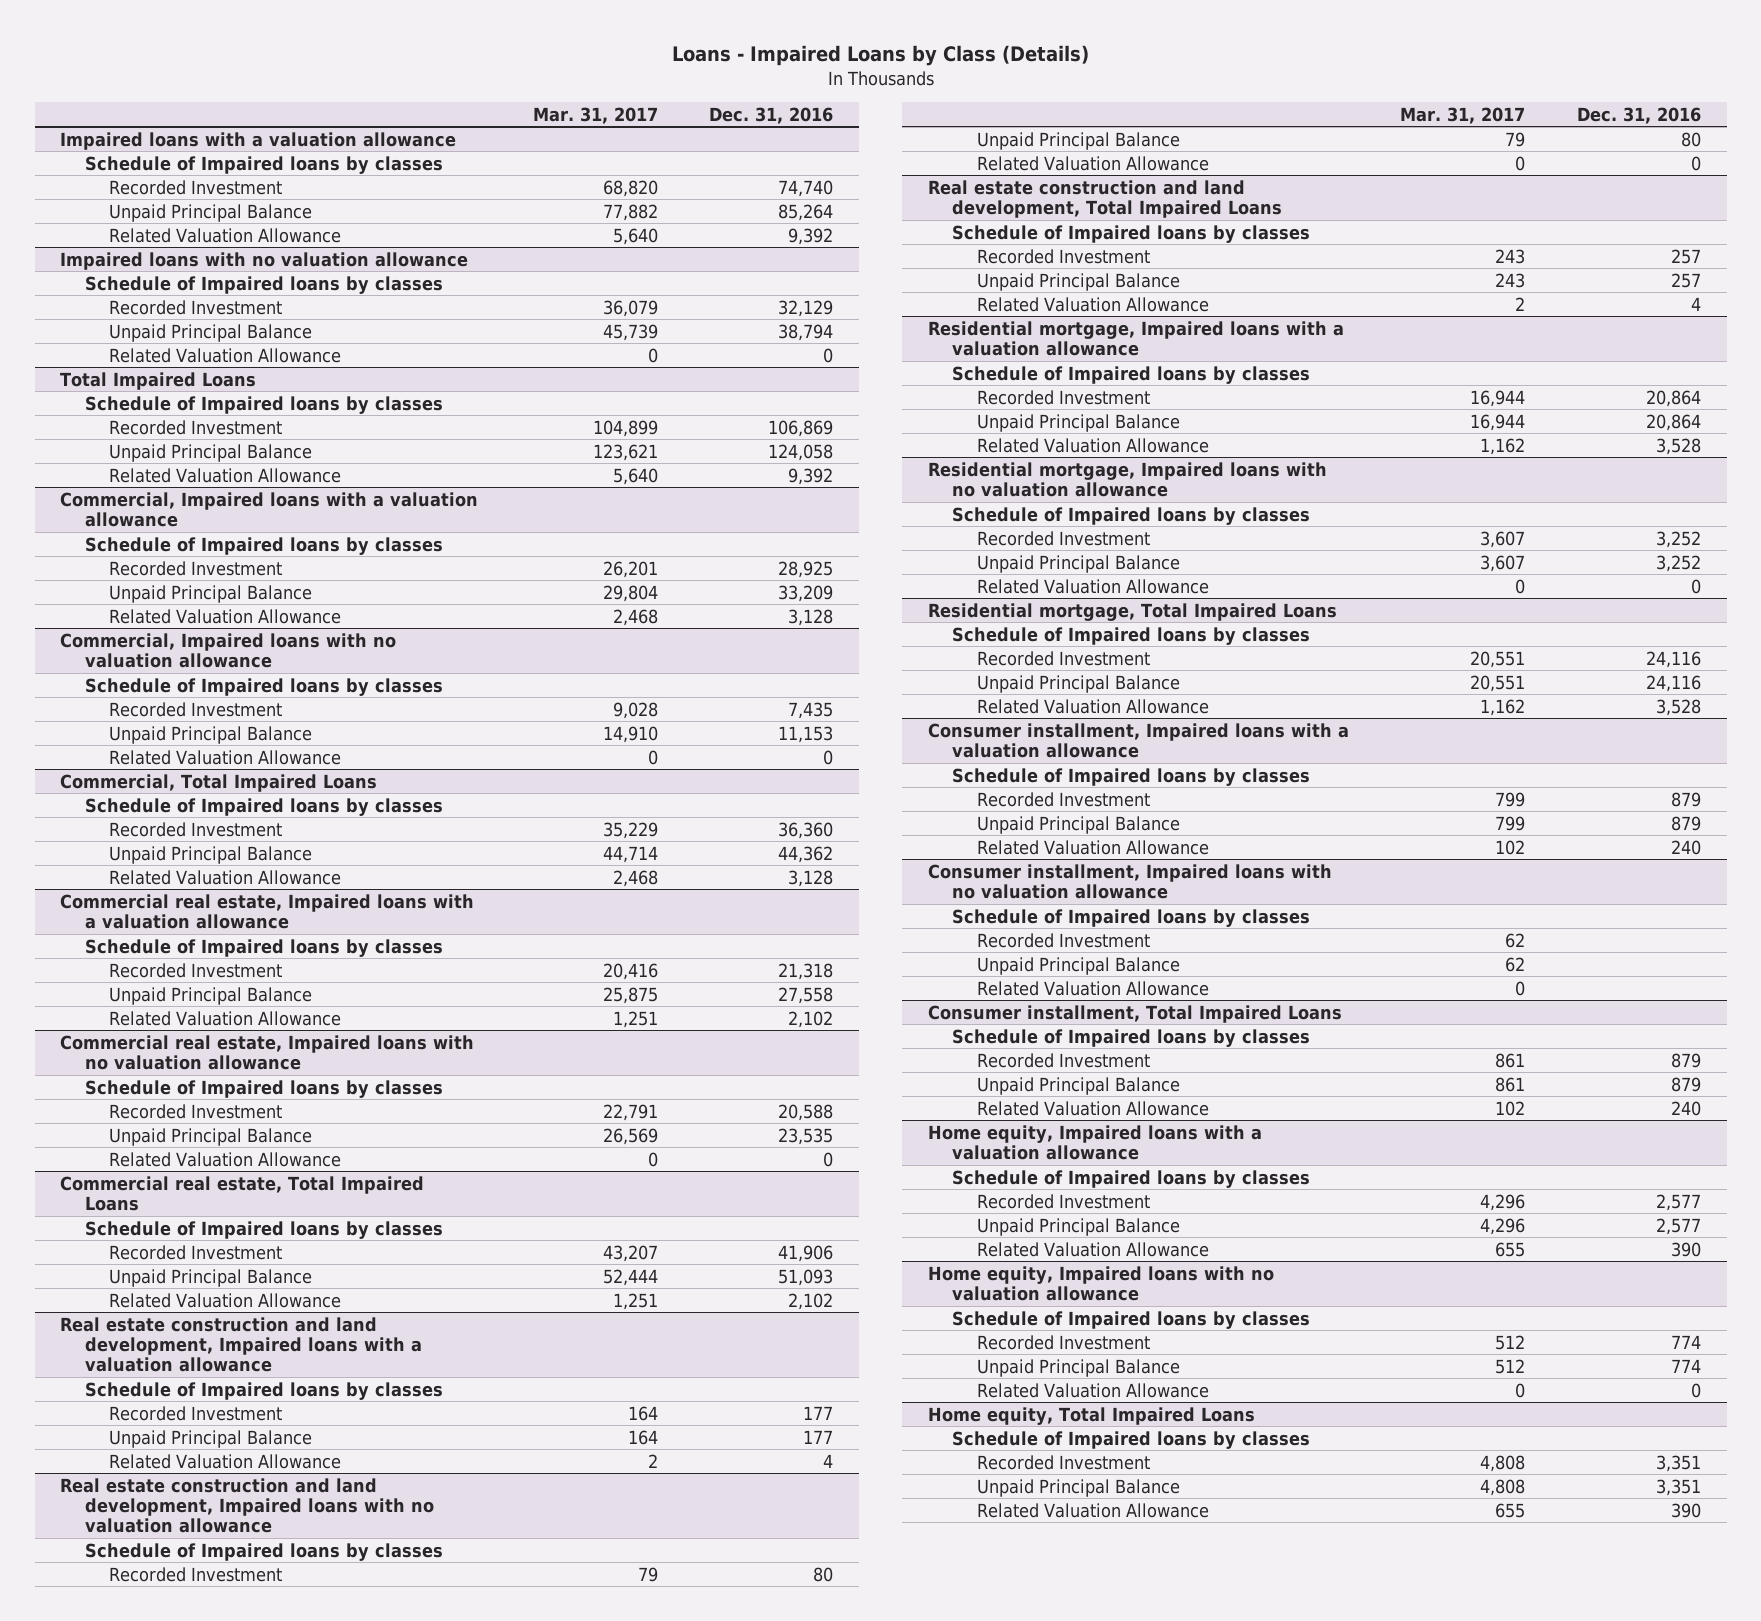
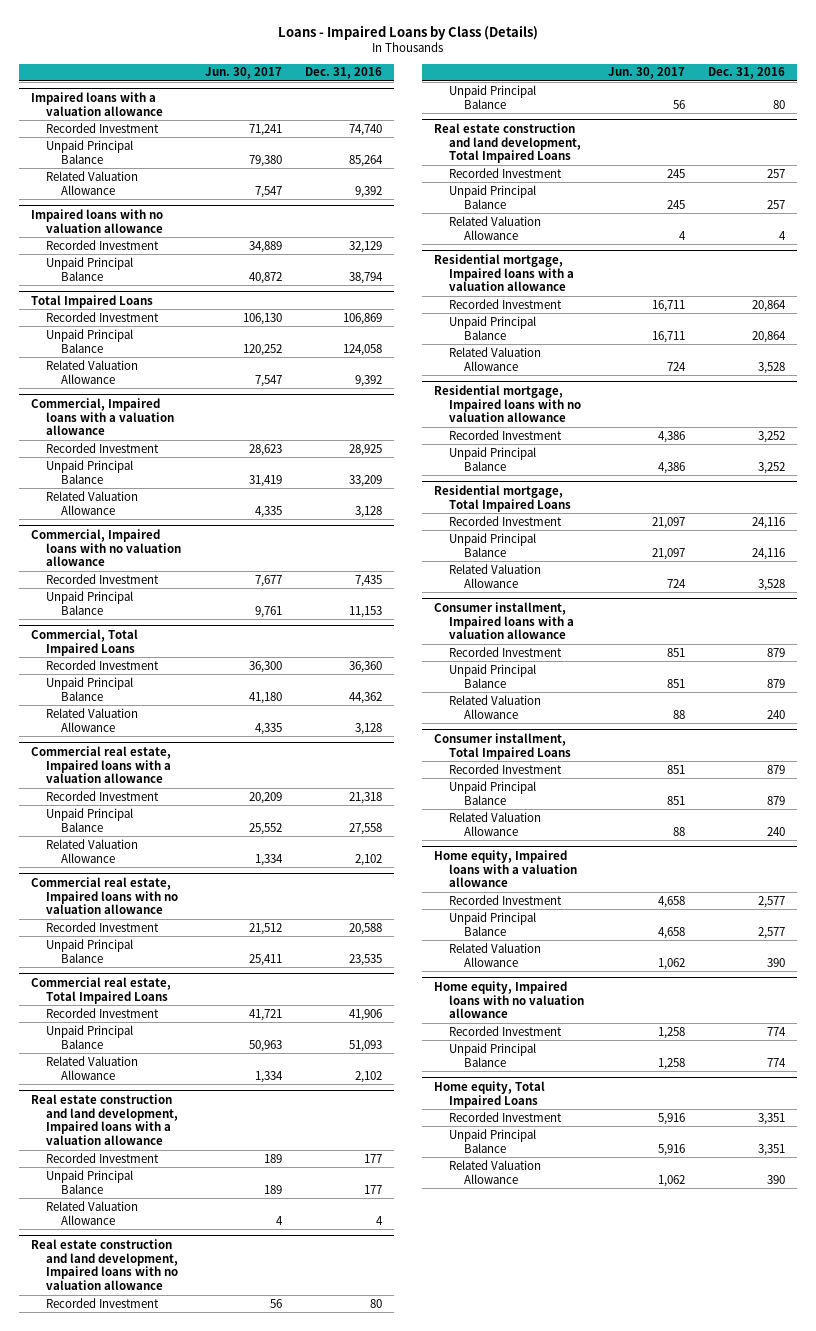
[532,106,658,124] Mar. 31, 2017 -> none
none -> [204,67,282,80] Jun. 30, 2017
[84,155,443,174] Schedule of Impaired loans by classes -> none
[84,275,443,294] Schedule of Impaired loans by classes -> none
[109,347,342,363] Related Valuation Allowance -> none
[84,395,443,414] Schedule of Impaired loans by classes -> none
[84,536,443,555] Schedule of Impaired loans by classes -> none
[84,677,443,696] Schedule of Impaired loans by classes -> none
[109,749,342,765] Related Valuation Allowance -> none
[84,797,443,816] Schedule of Impaired loans by classes -> none
[84,938,443,957] Schedule of Impaired loans by classes -> none
[84,1079,443,1098] Schedule of Impaired loans by classes -> none
[109,1151,342,1167] Related Valuation Allowance -> none
[84,1220,443,1239] Schedule of Impaired loans by classes -> none
[84,1381,443,1400] Schedule of Impaired loans by classes -> none
[84,1542,443,1561] Schedule of Impaired loans by classes -> none
[976,155,1209,171] Related Valuation Allowance -> none
[952,224,1311,243] Schedule of Impaired loans by classes -> none
[952,365,1311,384] Schedule of Impaired loans by classes -> none
[952,506,1311,525] Schedule of Impaired loans by classes -> none
[976,578,1209,594] Related Valuation Allowance -> none
[952,626,1311,645] Schedule of Impaired loans by classes -> none
[952,767,1311,786] Schedule of Impaired loans by classes -> none
[927,863,1332,899] Consumer installment, Impaired loans with no valuation allowance -> none
[952,908,1311,927] Schedule of Impaired loans by classes -> none
[976,932,1150,948] Recorded Investment -> none
[976,956,1180,975] Unpaid Principal Balance -> none
[976,980,1209,996] Related Valuation Allowance -> none
[952,1028,1311,1047] Schedule of Impaired loans by classes -> none
[952,1169,1311,1188] Schedule of Impaired loans by classes -> none
[952,1310,1311,1329] Schedule of Impaired loans by classes -> none
[976,1382,1209,1398] Related Valuation Allowance -> none
[952,1430,1311,1449] Schedule of Impaired loans by classes -> none

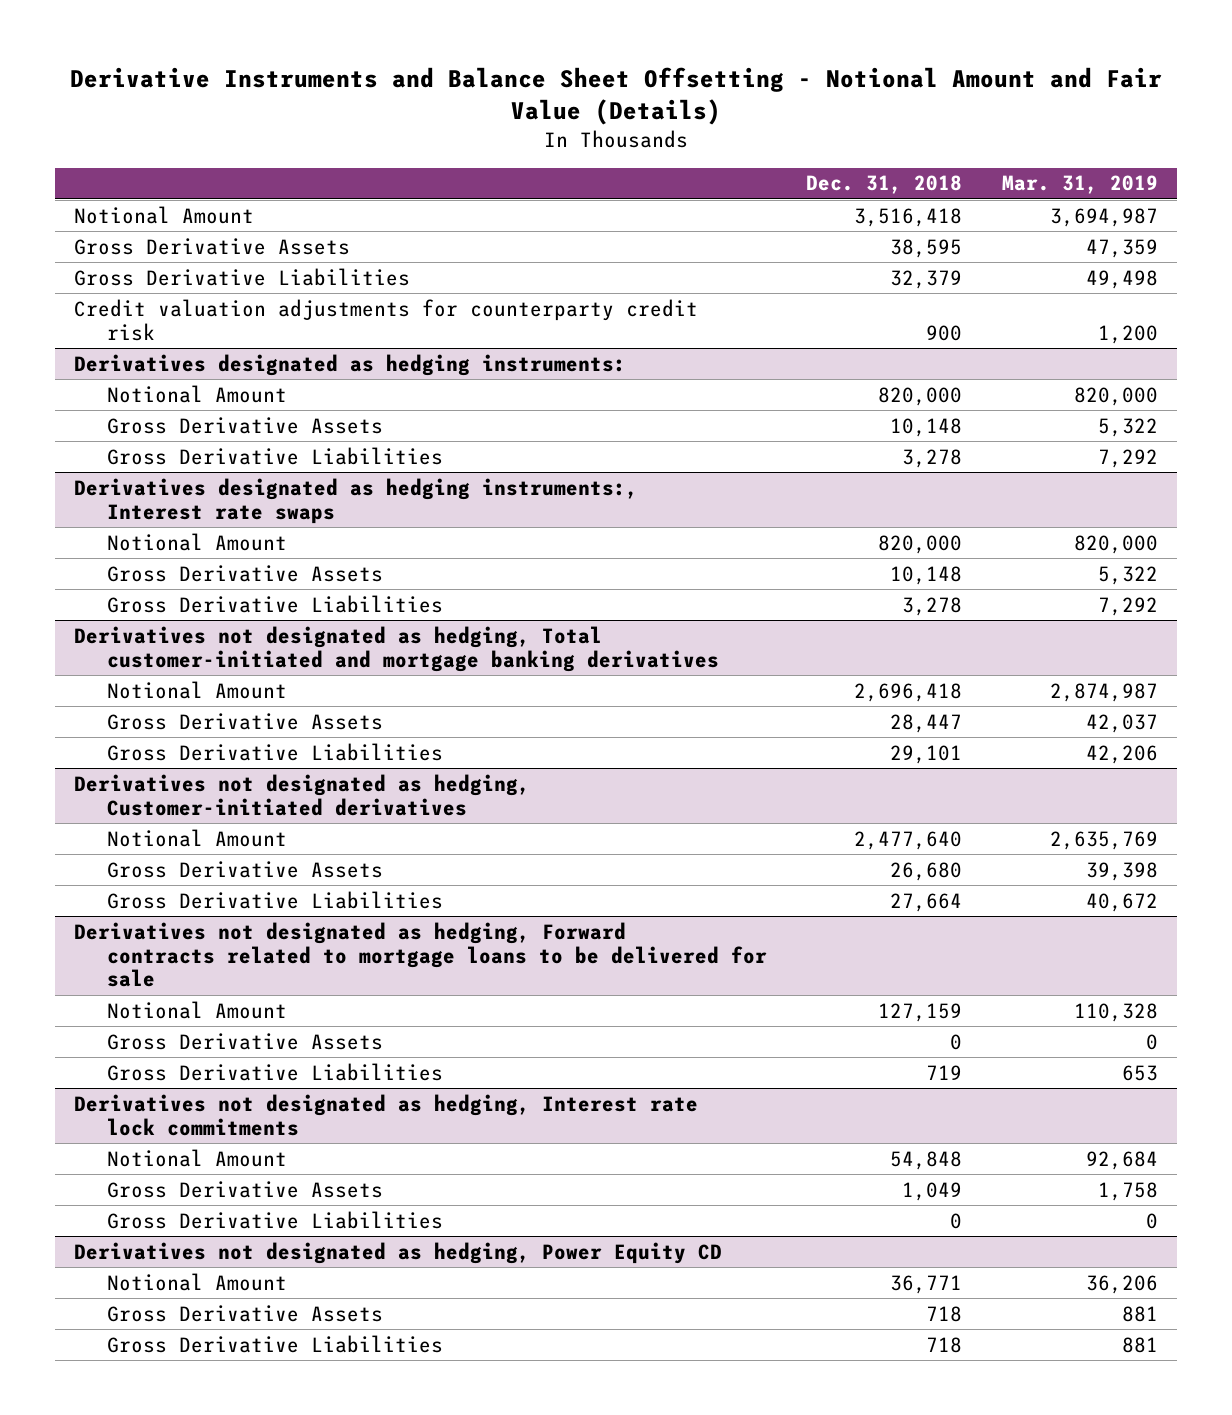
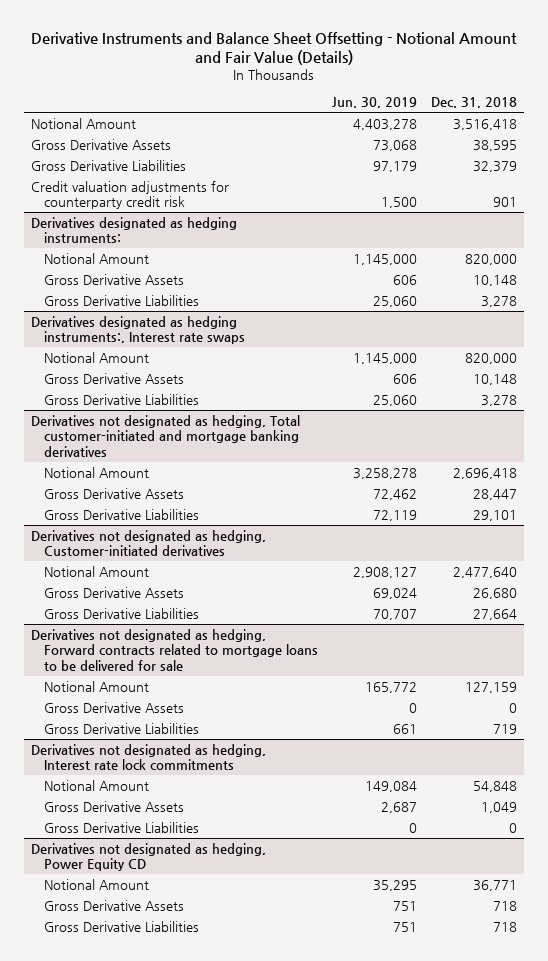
[1001,175,1158,195] Mar. 31, 2019 -> none
none -> [332,97,418,109] Jun. 30, 2019
[926,324,963,341] 900 -> [493,197,518,208] 901

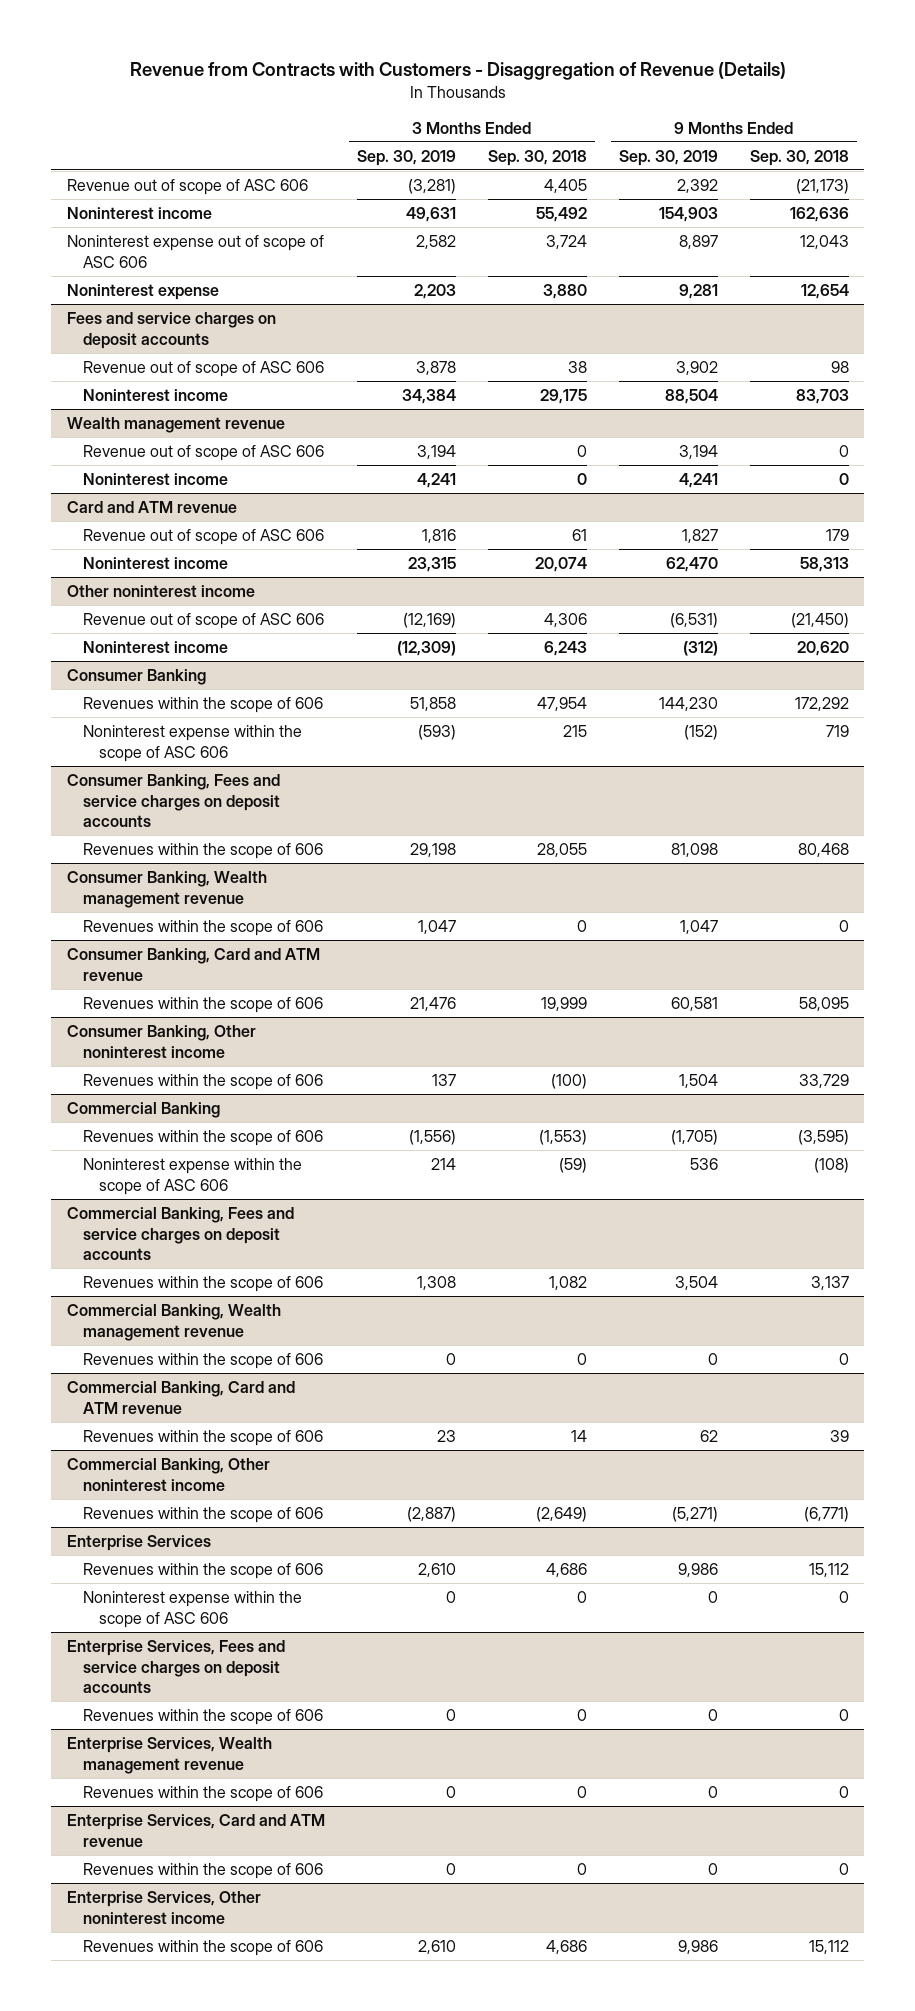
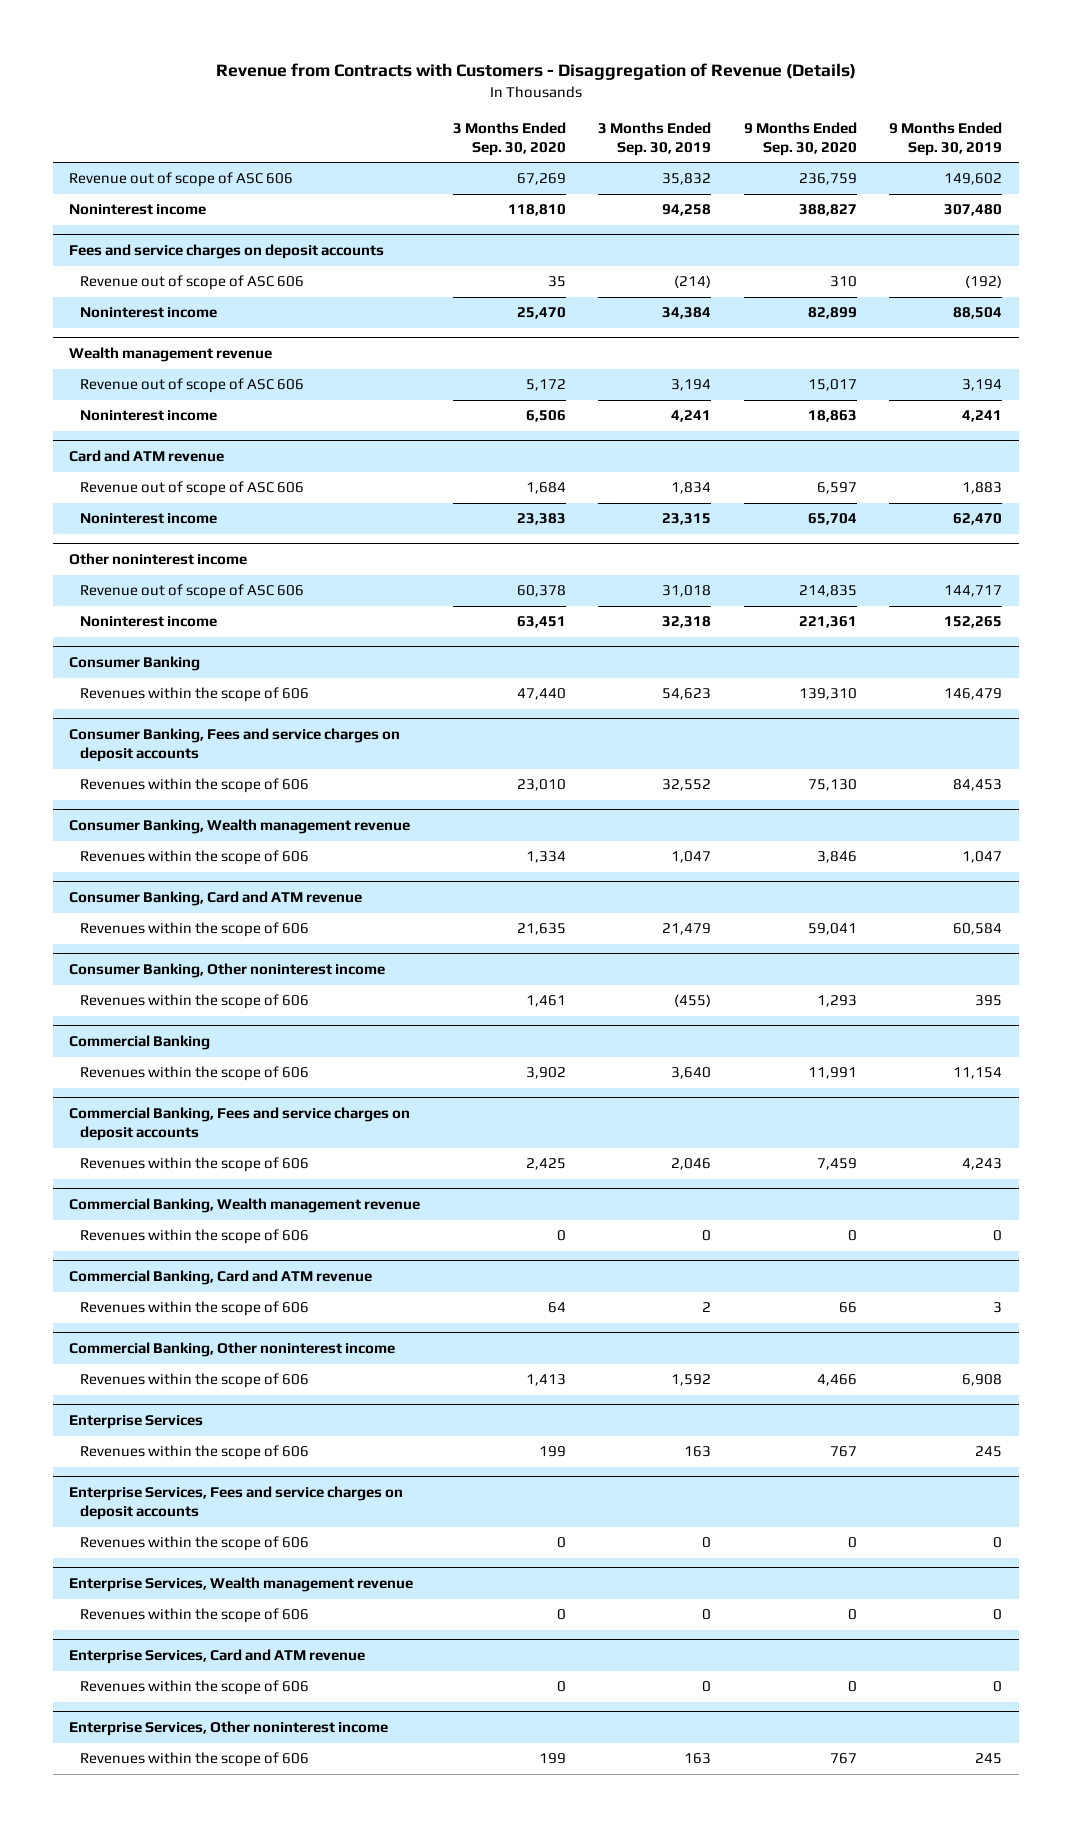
[487,149,587,166] Sep. 30, 2018 -> none
[749,149,849,166] Sep. 30, 2018 -> none
none -> [452,121,566,157] 3 Months Ended Sep. 30, 2020
none -> [743,121,857,157] 9 Months Ended Sep. 30, 2020
[66,234,324,268] Noninterest expense out of scope of ASC 606 -> none
[66,283,219,300] Noninterest expense -> none
[407,178,456,194] (3,281) -> [662,173,712,186] 35,832
[676,178,718,193] 2,392 -> [944,173,1003,186] 149,602
[405,206,456,222] 49,631 -> [662,204,712,217] 94,258
[658,206,718,222] 154,903 -> [944,204,1003,217] 307,480
[415,360,456,375] 3,878 -> [674,275,712,289] (214)
[675,360,718,375] 3,902 -> [965,275,1003,289] (192)
[421,528,456,543] 1,816 -> [671,482,712,495] 1,834
[681,528,718,543] 1,827 -> [962,482,1003,495] 1,883
[402,612,456,628] (12,169) -> [662,585,712,598] 31,018
[669,612,718,628] (6,531) -> [944,585,1003,598] 144,717
[396,640,456,656] (12,309) -> [662,616,712,629] 32,318
[682,640,718,656] (312) -> [944,616,1003,629] 152,265
[82,724,302,762] Noninterest expense within the scope of ASC 606 -> none
[409,696,456,711] 51,858 -> [662,688,712,701] 54,623
[658,696,718,711] 144,230 -> [944,688,1003,701] 146,479
[409,842,456,857] 29,198 -> [662,779,712,792] 32,552
[670,842,718,857] 81,098 -> [953,779,1003,792] 84,453
[409,996,456,1011] 21,476 -> [662,923,712,936] 21,479
[670,996,718,1011] 60,581 -> [953,923,1003,936] 60,584
[431,1073,456,1086] 137 -> [674,994,712,1008] (455)
[678,1073,718,1088] 1,504 -> [975,995,1003,1007] 395
[82,1157,302,1195] Noninterest expense within the scope of ASC 606 -> none
[408,1129,456,1145] (1,556) -> [671,1067,712,1080] 3,640
[670,1129,718,1145] (1,705) -> [953,1067,1003,1080] 11,154
[416,1275,456,1290] 1,308 -> [671,1158,712,1171] 2,046
[674,1275,718,1290] 3,504 -> [962,1158,1003,1171] 4,243
[436,1429,456,1442] 23 -> [702,1302,712,1313] 2
[699,1429,718,1442] 62 -> [993,1302,1003,1314] 3
[406,1506,456,1522] (2,887) -> [671,1374,712,1387] 1,592
[671,1506,718,1522] (5,271) -> [962,1374,1003,1387] 6,908
[82,1590,302,1628] Noninterest expense within the scope of ASC 606 -> none
[417,1562,456,1577] 2,610 -> [684,1446,712,1458] 163
[677,1562,718,1577] 9,986 -> [975,1446,1003,1458] 245
[417,1939,456,1954] 2,610 -> [684,1753,712,1765] 163
[677,1939,718,1954] 9,986 -> [975,1753,1003,1765] 245

